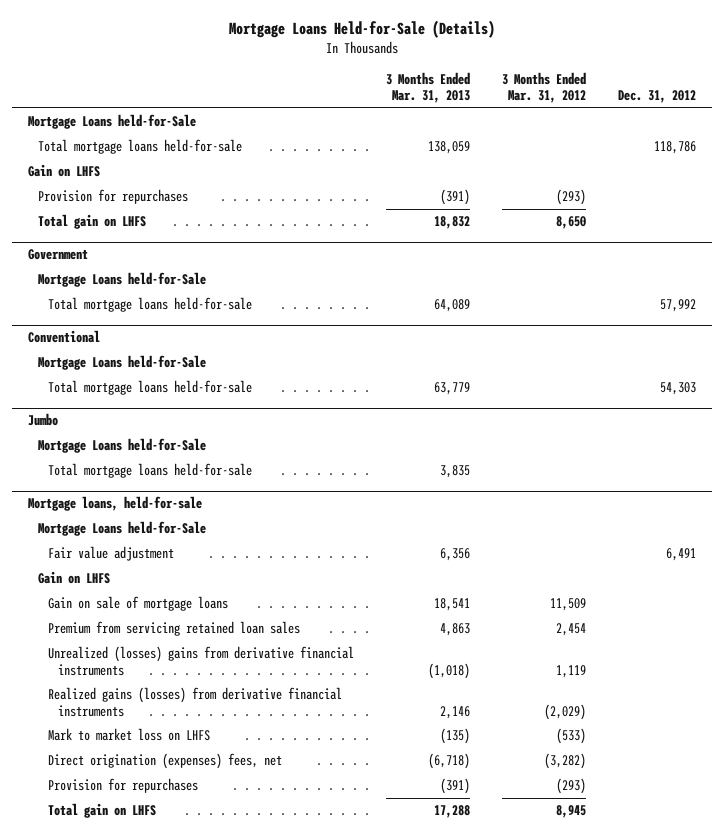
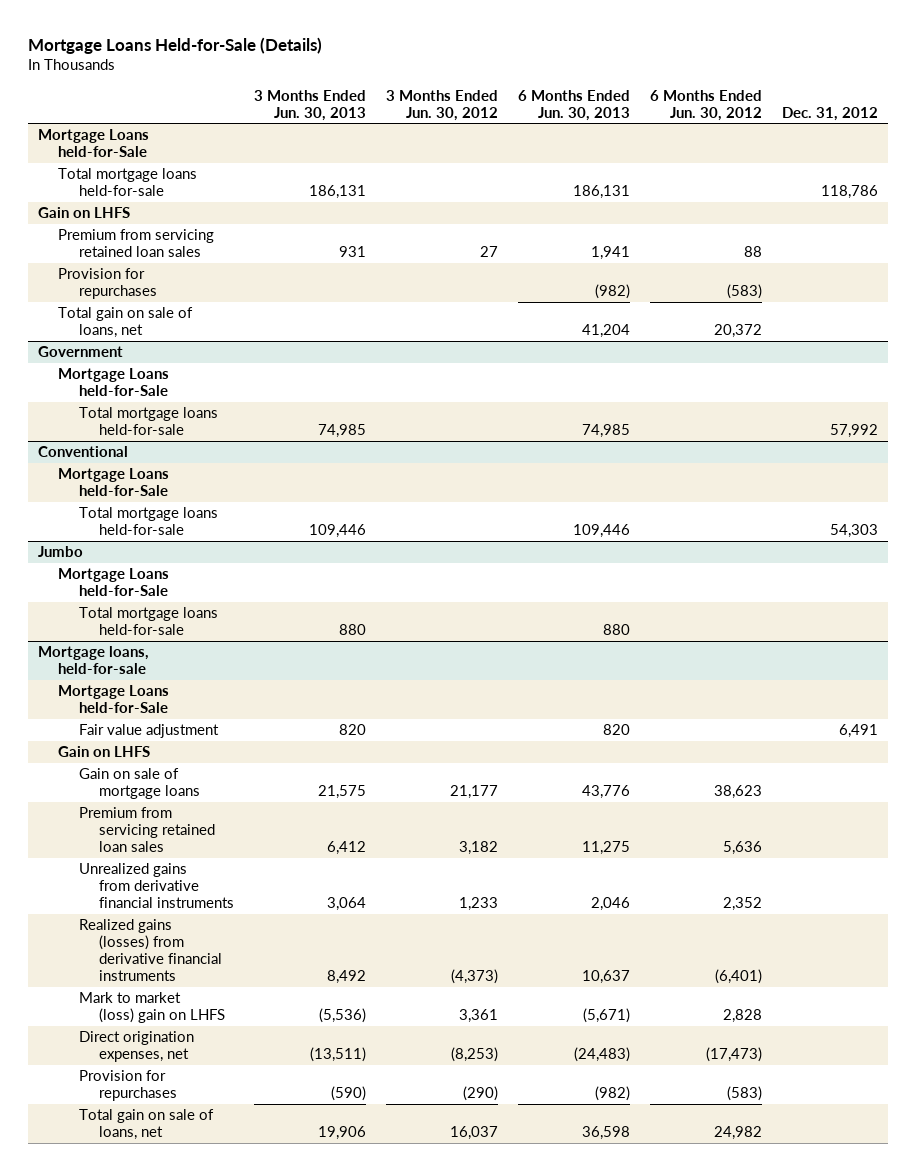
[385,71,470,104] 3 Months Ended Mar. 31, 2013 -> none
[501,71,586,104] 3 Months Ended Mar. 31, 2012 -> none
none -> [254,89,367,121] 3 Months Ended Jun. 30, 2013
none -> [386,89,499,121] 3 Months Ended Jun. 30, 2012
none -> [518,89,631,121] 6 Months Ended Jun. 30, 2013
none -> [650,89,763,121] 6 Months Ended Jun. 30, 2012
none -> [58,229,215,258] Premium from servicing retained loan sales
[38,214,147,230] Total gain on LHFS -> [58,307,194,339] Total gain on sale of loans, net
[47,646,354,676] Unrealized (losses) gains from derivative financial instruments -> [78,863,235,909] Unrealized gains from derivative financial instruments
[47,728,210,742] Mark to market loss on LHFS -> [78,992,226,1024] Mark to market (loss) gain on LHFS
[47,753,282,770] Direct origination (expenses) fees, net -> [78,1031,194,1063] Direct origination expenses, net
[47,803,156,819] Total gain on LHFS -> [78,1109,214,1141] Total gain on sale of loans, net

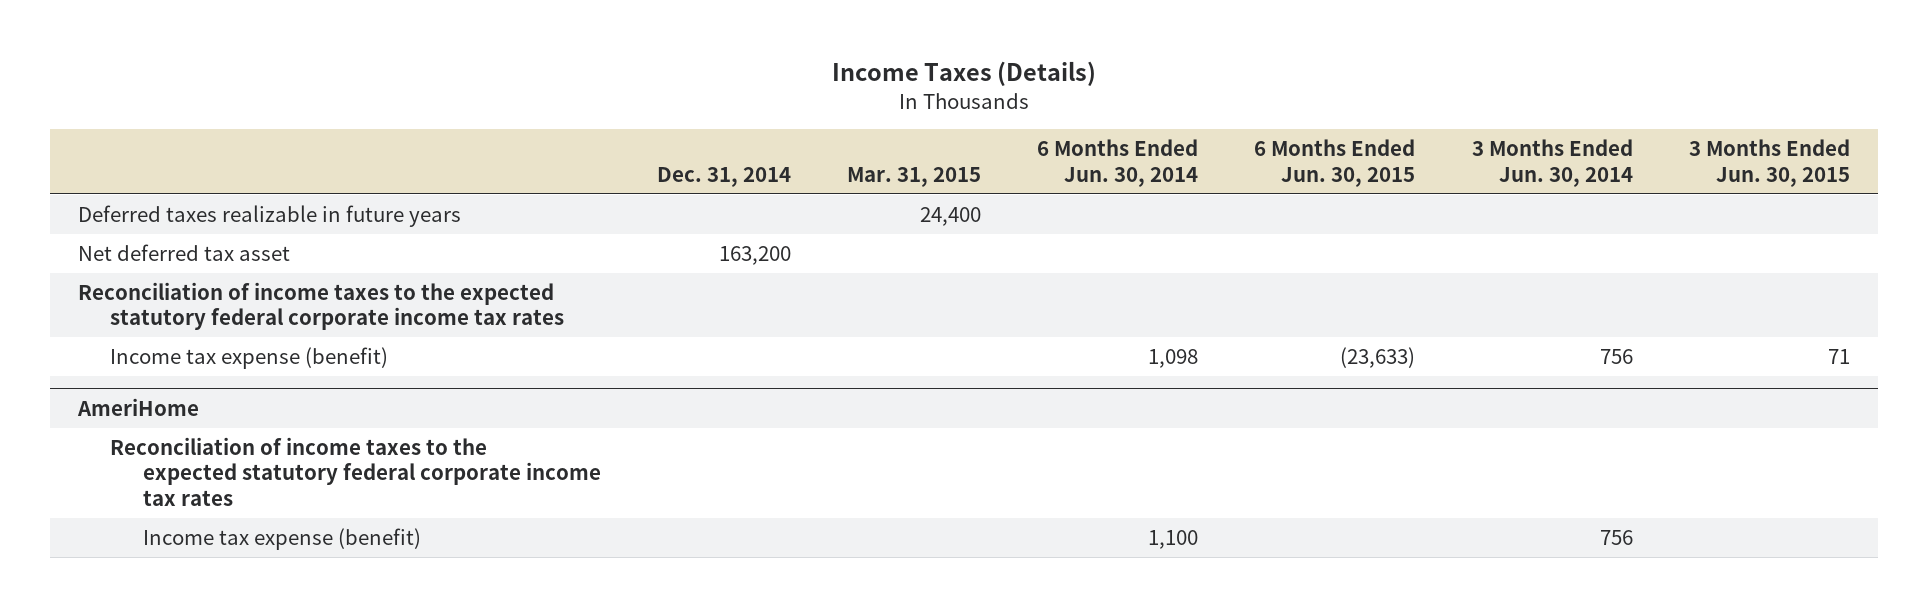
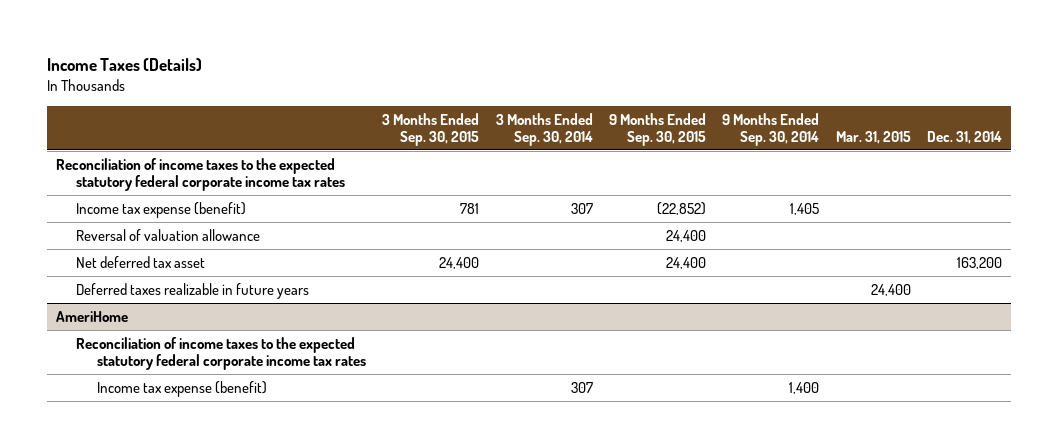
[1037,139,1199,187] 6 Months Ended Jun. 30, 2014 -> none
[1254,139,1416,187] 6 Months Ended Jun. 30, 2015 -> none
[1471,139,1633,187] 3 Months Ended Jun. 30, 2014 -> none
[1688,139,1850,187] 3 Months Ended Jun. 30, 2015 -> none
none -> [382,112,480,147] 3 Months Ended Sep. 30, 2015
none -> [495,112,593,147] 3 Months Ended Sep. 30, 2014
none -> [608,112,706,147] 9 Months Ended Sep. 30, 2015
none -> [722,112,820,147] 9 Months Ended Sep. 30, 2014
none -> [76,228,261,241] Reversal of valuation allowance
[77,243,290,261] Net deferred tax asset -> [76,255,206,268] Net deferred tax asset
[77,204,461,227] Deferred taxes realizable in future years -> [76,282,310,299] Deferred taxes realizable in future years

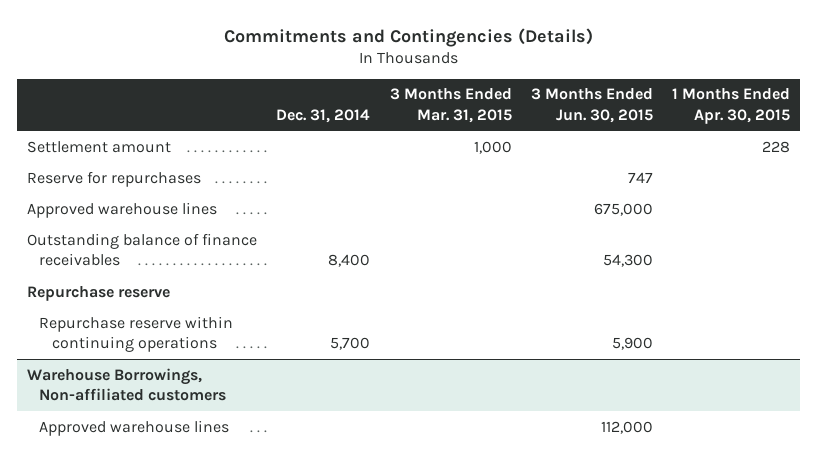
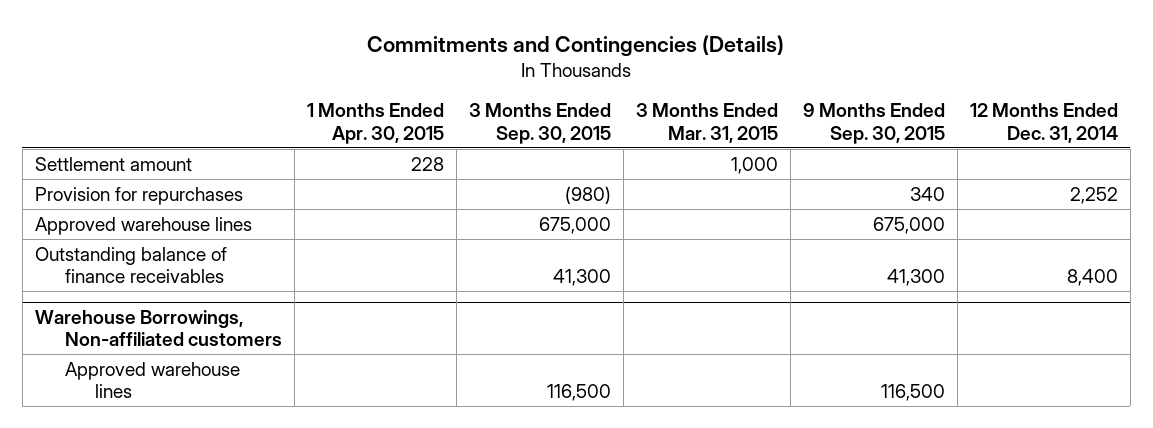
[276,108,371,123] Dec. 31, 2014 -> none
[531,88,654,123] 3 Months Ended Jun. 30, 2015 -> none
none -> [468,103,611,144] 3 Months Ended Sep. 30, 2015
none -> [802,103,945,144] 9 Months Ended Sep. 30, 2015
none -> [969,103,1118,143] 12 Months Ended Dec. 31, 2014
[26,170,201,187] Reserve for repurchases -> [34,186,243,205] Provision for repurchases
[26,285,170,301] Repurchase reserve -> none
[39,315,234,352] Repurchase reserve within continuing operations -> none

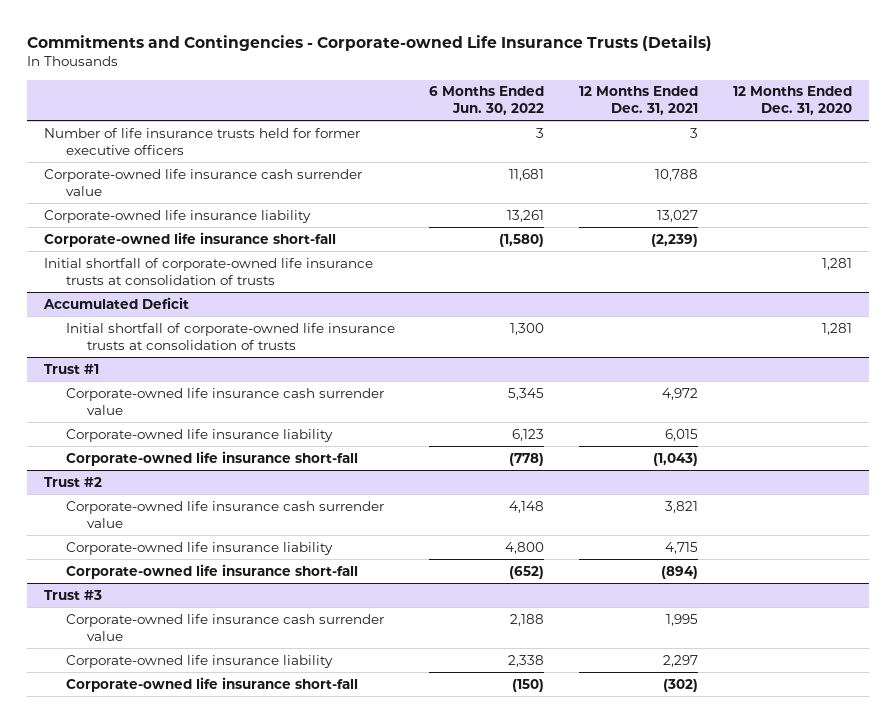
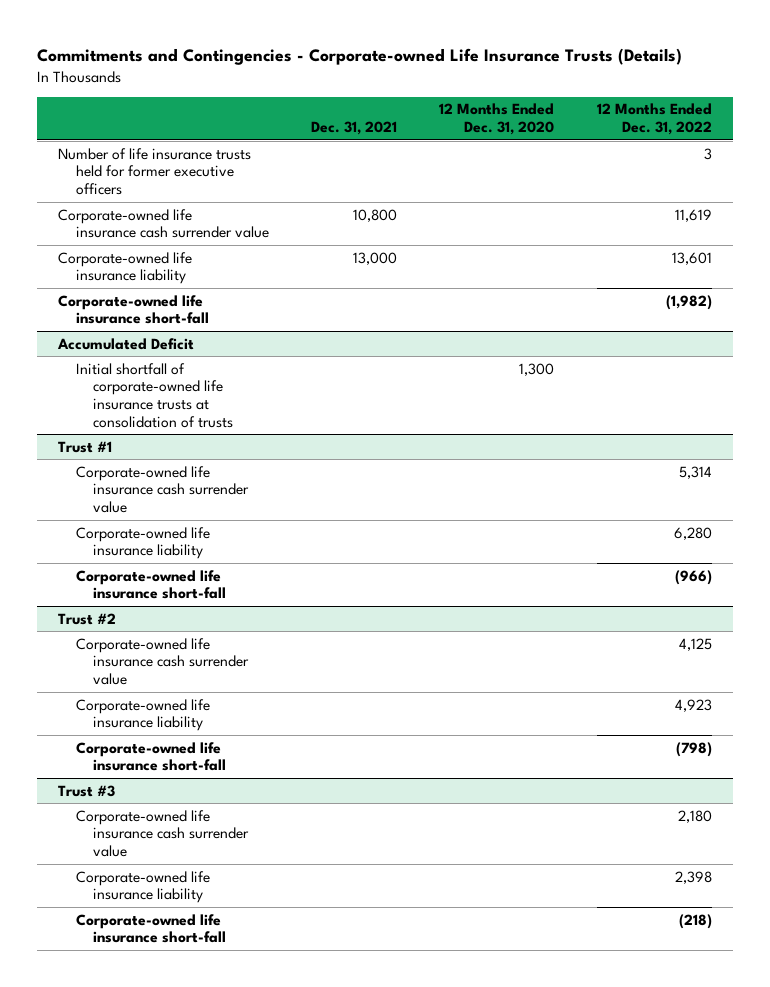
[429,86,545,116] 6 Months Ended Jun. 30, 2022 -> none
[578,86,698,116] 12 Months Ended Dec. 31, 2021 -> none
none -> [311,121,398,136] Dec. 31, 2021
none -> [596,103,712,136] 12 Months Ended Dec. 31, 2022
[44,257,374,285] Initial shortfall of corporate-owned life insurance trusts at consolidation of trusts -> none
[821,322,852,335] 1,281 -> [519,362,555,376] 1,300

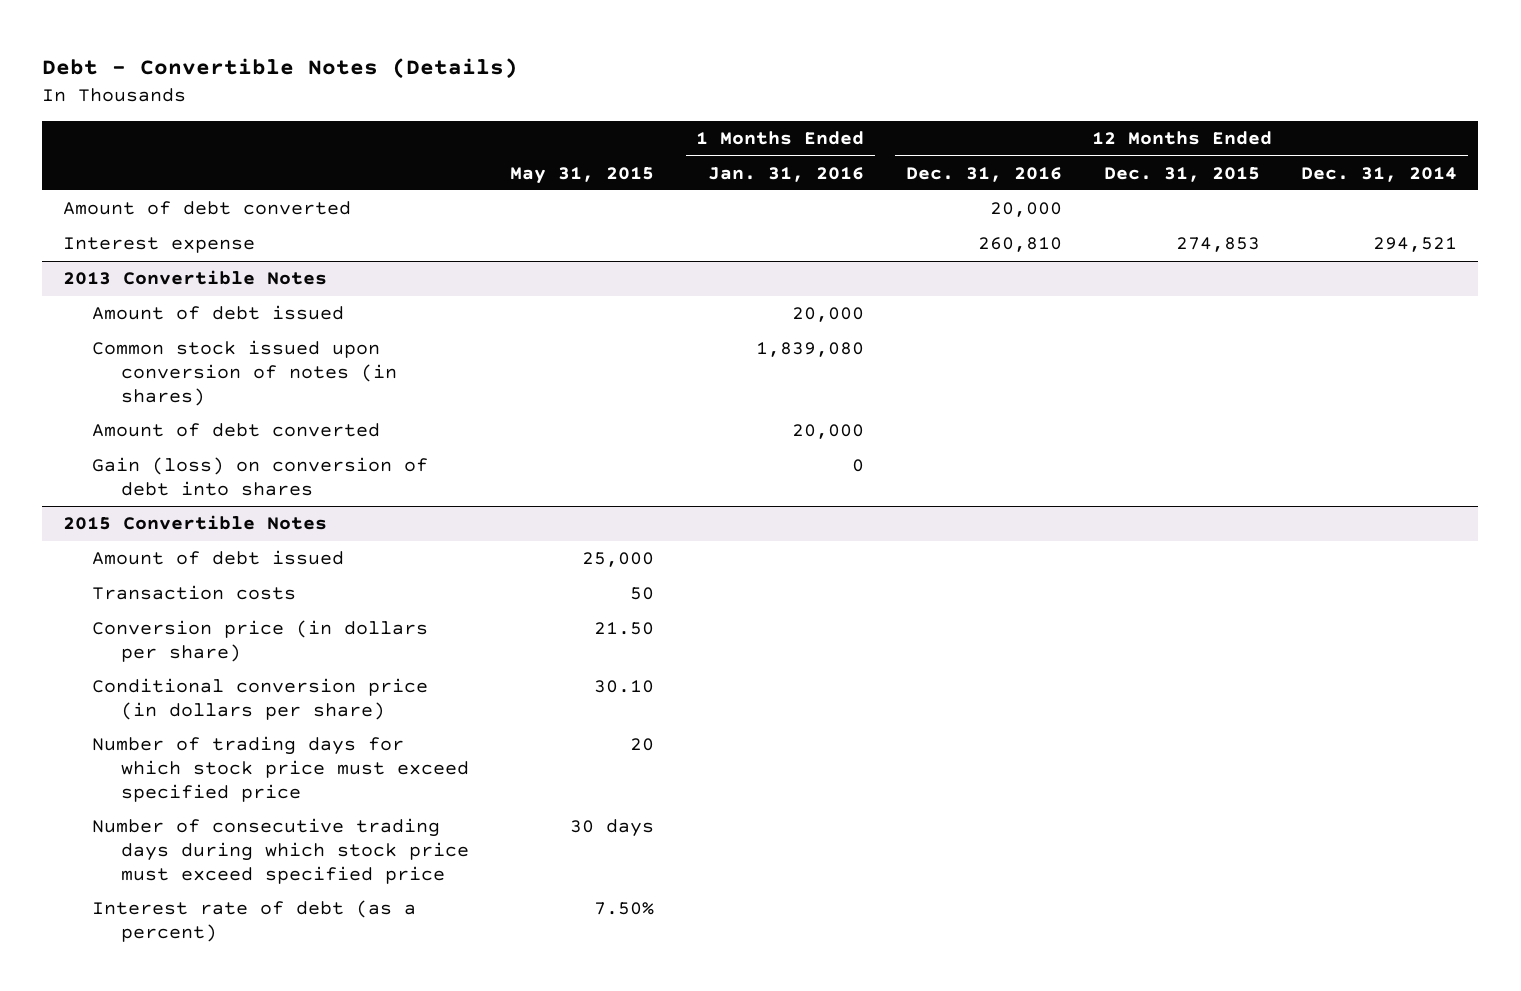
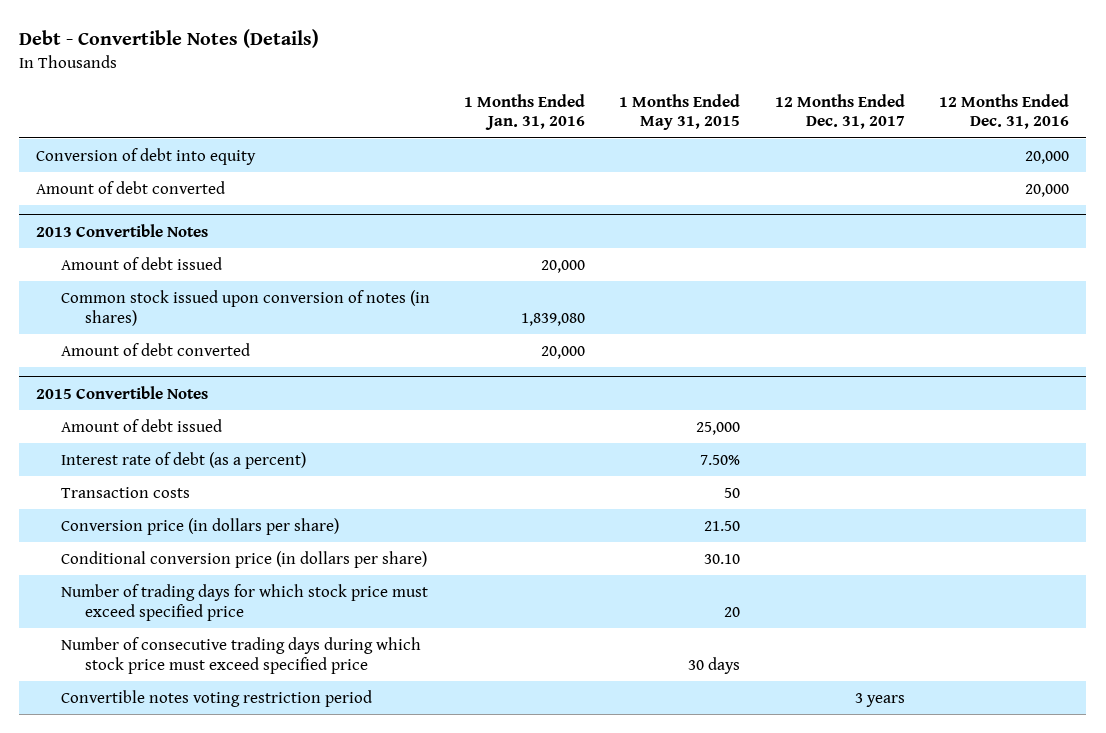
[510,166,655,184] May 31, 2015 -> none
[1103,166,1260,182] Dec. 31, 2015 -> none
[1301,166,1458,182] Dec. 31, 2014 -> none
none -> [619,93,741,131] 1 Months Ended May 31, 2015
none -> [774,93,905,130] 12 Months Ended Dec. 31, 2017
none -> [36,147,257,165] Conversion of debt into equity
[63,237,256,254] Interest expense -> none
[91,457,428,496] Gain (loss) on conversion of debt into shares -> none
[91,900,416,942] Interest rate of debt (as a percent) -> [60,451,306,469] Interest rate of debt (as a percent)
none -> [60,689,372,707] Convertible notes voting restriction period

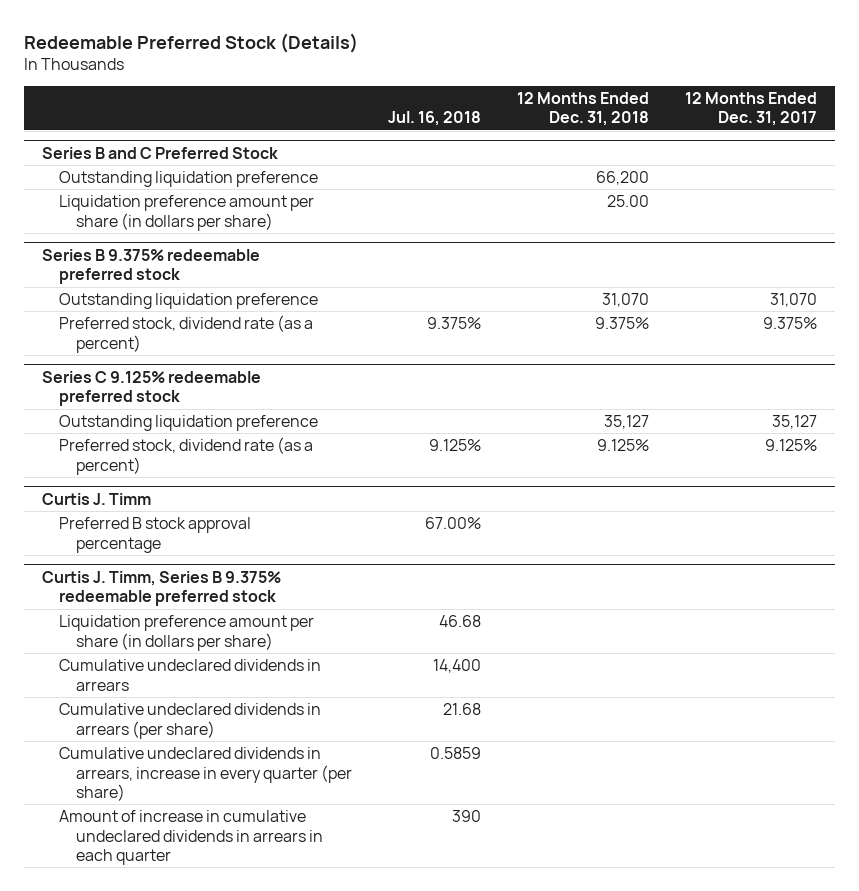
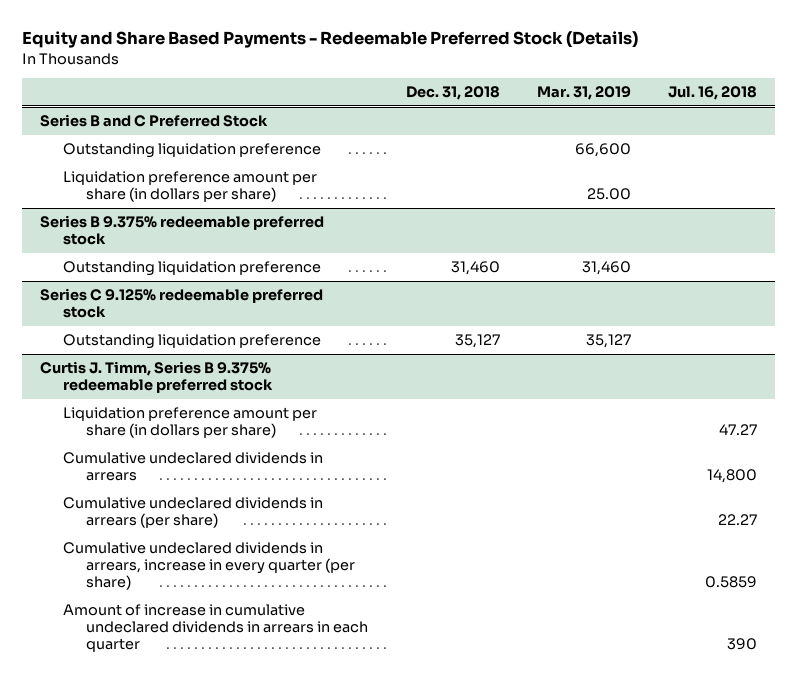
[24,32,359,53] Redeemable Preferred Stock (Details) -> [21,30,638,48] Equity and Share Based Payments - Redeemable Preferred Stock (Details)
[517,91,650,127] 12 Months Ended Dec. 31, 2018 -> none
[685,91,818,127] 12 Months Ended Dec. 31, 2017 -> none
none -> [405,86,500,101] Dec. 31, 2018
none -> [536,86,631,101] Mar. 31, 2019
[59,314,314,353] Preferred stock, dividend rate (as a percent) -> none
[59,436,314,475] Preferred stock, dividend rate (as a percent) -> none
[41,492,151,505] Curtis J. Timm -> none
[59,516,252,553] Preferred B stock approval percentage -> none
[439,614,482,627] 46.68 -> [718,424,757,436] 47.27
[433,658,482,673] 14,400 -> [706,469,757,484] 14,800
[443,702,482,715] 21.68 -> [717,514,757,526] 22.27

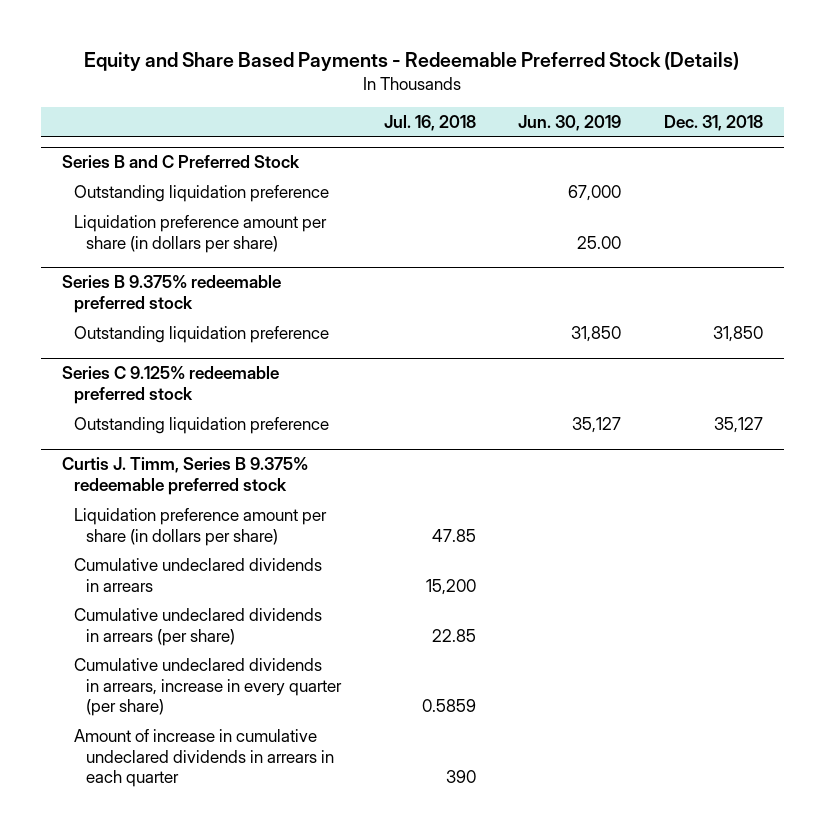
[536,86,631,101] Mar. 31, 2019 -> none
none -> [518,114,622,131] Jun. 30, 2019
[450,261,500,276] 31,460 -> [712,326,763,343] 31,850
[718,424,757,436] 47.27 -> [431,528,476,542] 47.85
[706,469,757,484] 14,800 -> [425,578,476,595] 15,200
[717,514,757,526] 22.27 -> [431,628,476,642] 22.85

